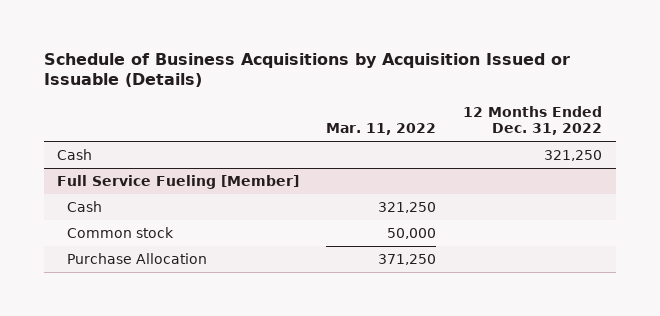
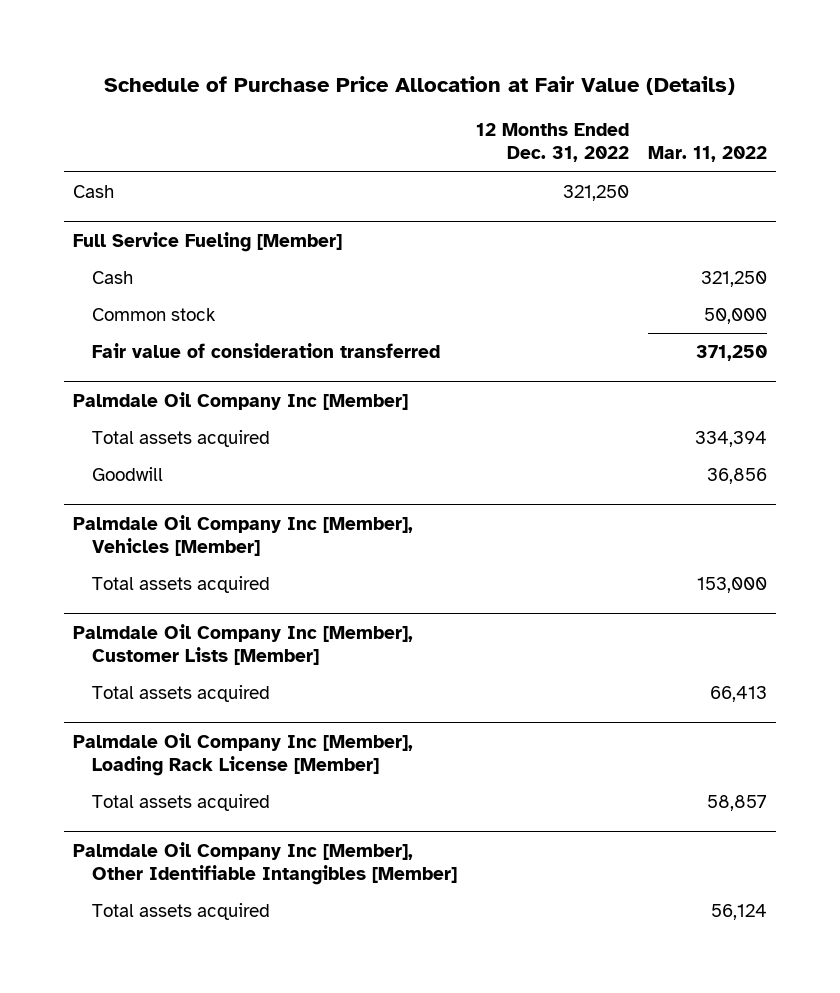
[43,52,570,88] Schedule of Business Acquisitions by Acquisition Issued or Issuable (Details) -> [104,76,736,96] Schedule of Purchase Price Allocation at Fair Value (Details)
[66,253,207,265] Purchase Allocation -> [92,342,441,358] Fair value of consideration transferred
none -> [73,391,409,410] Palmdale Oil Company Inc [Member]
none -> [92,429,271,447] Total assets acquired
none -> [92,466,164,481] Goodwill
none -> [73,514,414,556] Palmdale Oil Company Inc [Member], Vehicles [Member]
none -> [92,575,271,593] Total assets acquired
none -> [73,623,414,665] Palmdale Oil Company Inc [Member], Customer Lists [Member]
none -> [92,684,271,702] Total assets acquired
none -> [73,732,414,776] Palmdale Oil Company Inc [Member], Loading Rack License [Member]
none -> [92,793,271,811] Total assets acquired
none -> [73,841,458,885] Palmdale Oil Company Inc [Member], Other Identifiable Intangibles [Member]
none -> [92,902,271,920] Total assets acquired

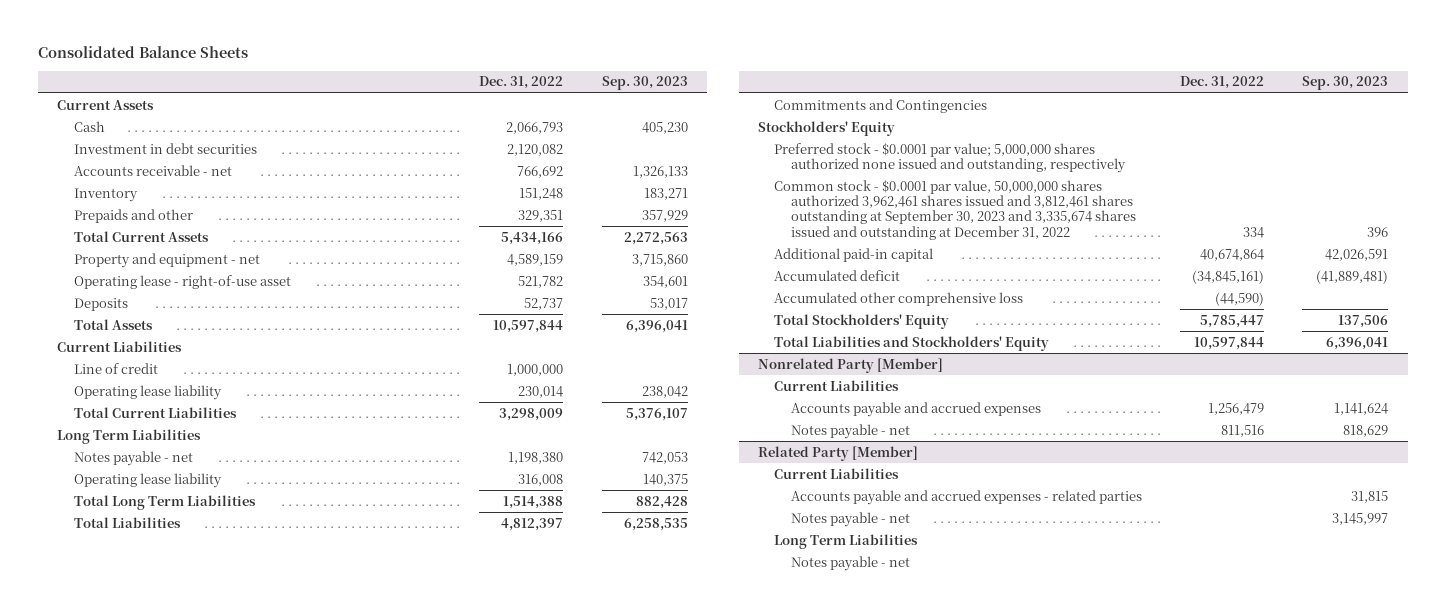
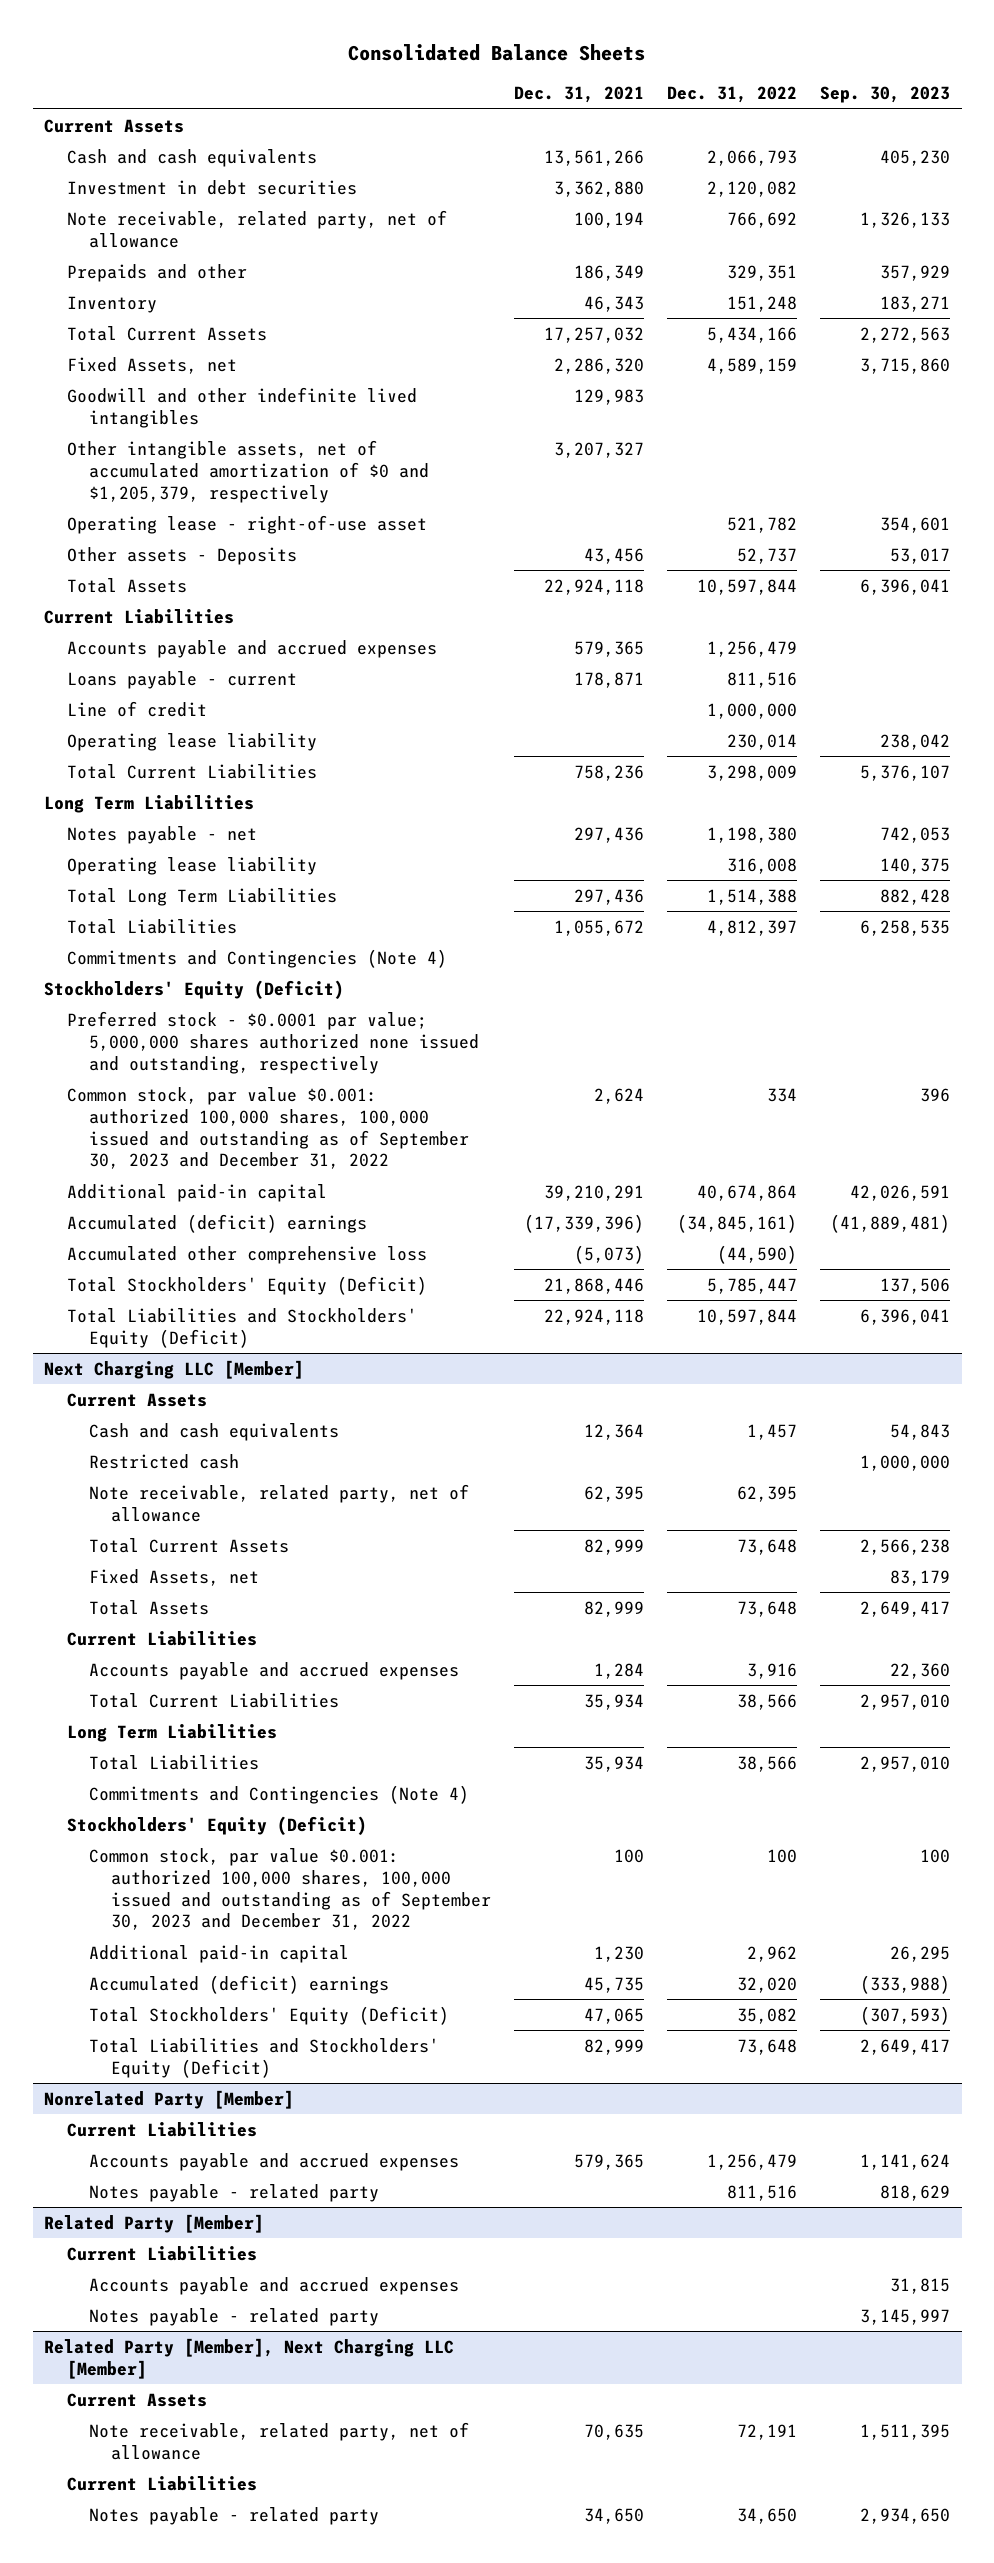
none -> [514,86,645,104] Dec. 31, 2021
[73,120,105,132] Cash -> [66,148,317,167] Cash and cash equivalents
[73,164,232,176] Accounts receivable - net -> [66,209,447,248] Note receivable, related party, net of allowance
[73,187,138,202] Inventory -> [66,295,157,313] Inventory
[73,252,260,268] Property and equipment - net -> [66,356,237,374] Fixed Assets, net
none -> [66,386,417,428] Goodwill and other indefinite lived intangibles
none -> [66,439,429,503] Other intangible assets, net of accumulated amortization of $0 and $1,205,379, respectively
[73,297,128,311] Deposits -> [66,546,297,565] Other assets - Deposits
none -> [66,639,437,658] Accounts payable and accrued expenses
none -> [66,670,297,689] Loans payable - current
[774,98,988,113] Commitments and Contingencies -> [66,948,447,968] Commitments and Contingencies (Note 4)
[758,120,896,136] Stockholders' Equity -> [44,979,345,999] Stockholders' Equity (Deficit)
[774,179,1136,240] Common stock - $0.0001 par value, 50,000,000 shares authorized 3,962,461 shares issued and 3,812,461 shares outstanding at September 30, 2023 and 3,335,674 shares issued and outstanding at December 31, 2022 -> [66,1086,469,1170] Common stock, par value $0.001: authorized 100,000 shares, 100,000 issued and outstanding as of September 30, 2023 and December 31, 2022
[774,269,901,281] Accumulated deficit -> [66,1213,367,1233] Accumulated (deficit) earnings
[774,313,950,329] Total Stockholders' Equity -> [66,1275,427,1295] Total Stockholders' Equity (Deficit)
[774,335,1050,351] Total Liabilities and Stockholders' Equity -> [66,1307,417,1348] Total Liabilities and Stockholders' Equity (Deficit)
none -> [44,1359,305,1379] Next Charging LLC [Member]
none -> [66,1392,207,1407] Current Assets
none -> [88,1422,339,1441] Cash and cash equivalents
none -> [88,1453,239,1469] Restricted cash
none -> [88,1483,469,1522] Note receivable, related party, net of allowance
none -> [88,1537,289,1553] Total Current Assets
none -> [88,1568,259,1586] Fixed Assets, net
none -> [88,1599,209,1615] Total Assets
none -> [66,1630,257,1646] Current Liabilities
none -> [88,1661,459,1680] Accounts payable and accrued expenses
none -> [88,1692,339,1708] Total Current Liabilities
none -> [66,1723,277,1742] Long Term Liabilities
none -> [88,1754,259,1770] Total Liabilities
none -> [88,1784,469,1804] Commitments and Contingencies (Note 4)
none -> [66,1815,367,1835] Stockholders' Equity (Deficit)
none -> [88,1847,492,1931] Common stock, par value $0.001: authorized 100,000 shares, 100,000 issued and outstanding as of September 30, 2023 and December 31, 2022
none -> [88,1944,349,1963] Additional paid-in capital
none -> [88,1974,389,1994] Accumulated (deficit) earnings
none -> [88,2005,449,2025] Total Stockholders' Equity (Deficit)
none -> [88,2037,439,2078] Total Liabilities and Stockholders' Equity (Deficit)
[790,423,910,439] Notes payable - net -> [88,2183,379,2202] Notes payable - related party
[774,533,919,549] Long Term Liabilities -> none
[790,555,910,571] Notes payable - net -> none
[790,489,1142,505] Accounts payable and accrued expenses - related parties -> [88,2276,459,2295] Accounts payable and accrued expenses
[790,511,910,527] Notes payable - net -> [88,2307,379,2326] Notes payable - related party
none -> [44,2337,455,2379] Related Party [Member], Next Charging LLC [Member]
none -> [66,2392,207,2407] Current Assets
none -> [88,2421,469,2460] Note receivable, related party, net of allowance
none -> [66,2475,257,2491] Current Liabilities
none -> [88,2506,379,2525] Notes payable - related party

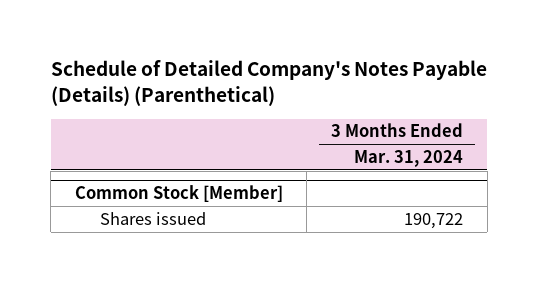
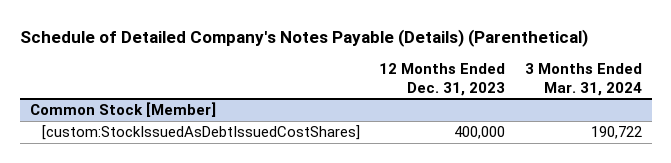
none -> [379,63,506,96] 12 Months Ended Dec. 31, 2023
[100,211,207,225] Shares issued -> [41,125,360,141] [custom:StockIssuedAsDebtIssuedCostShares]

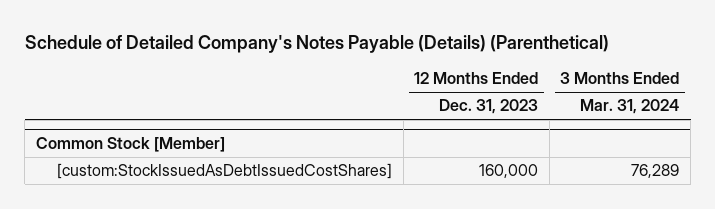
[454,126,506,140] 400,000 -> [479,164,539,179] 160,000
[590,126,642,140] 190,722 -> [631,164,680,179] 76,289

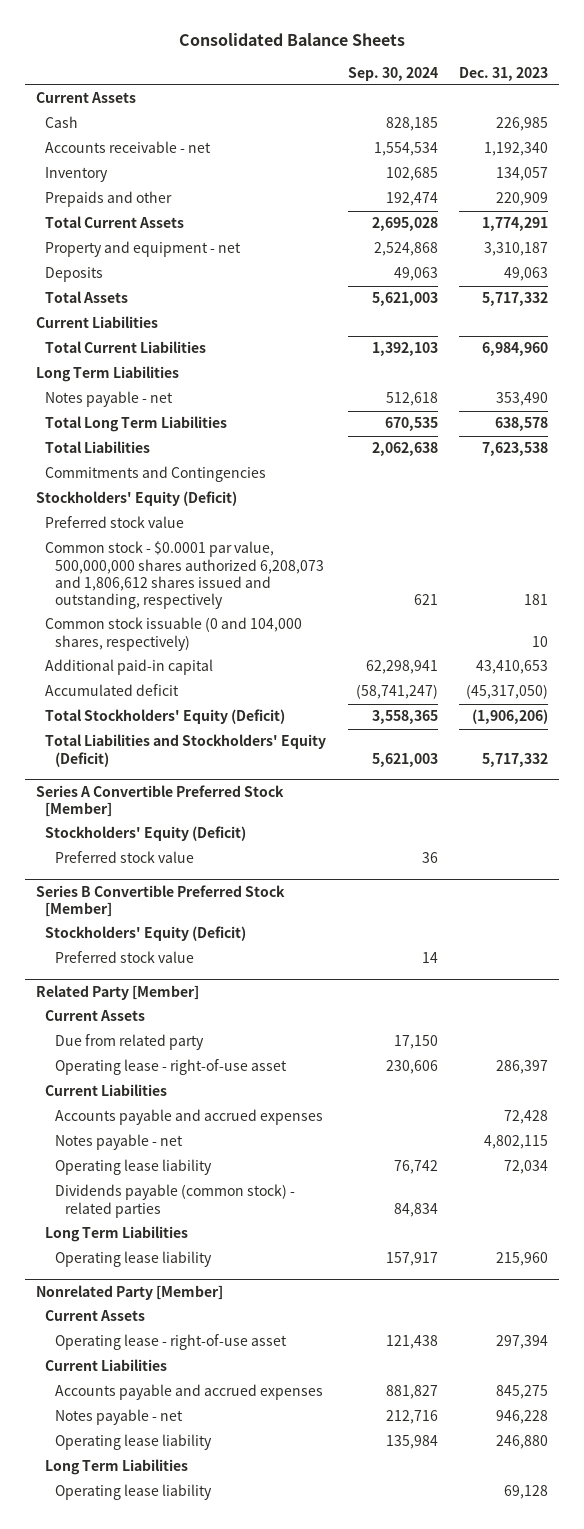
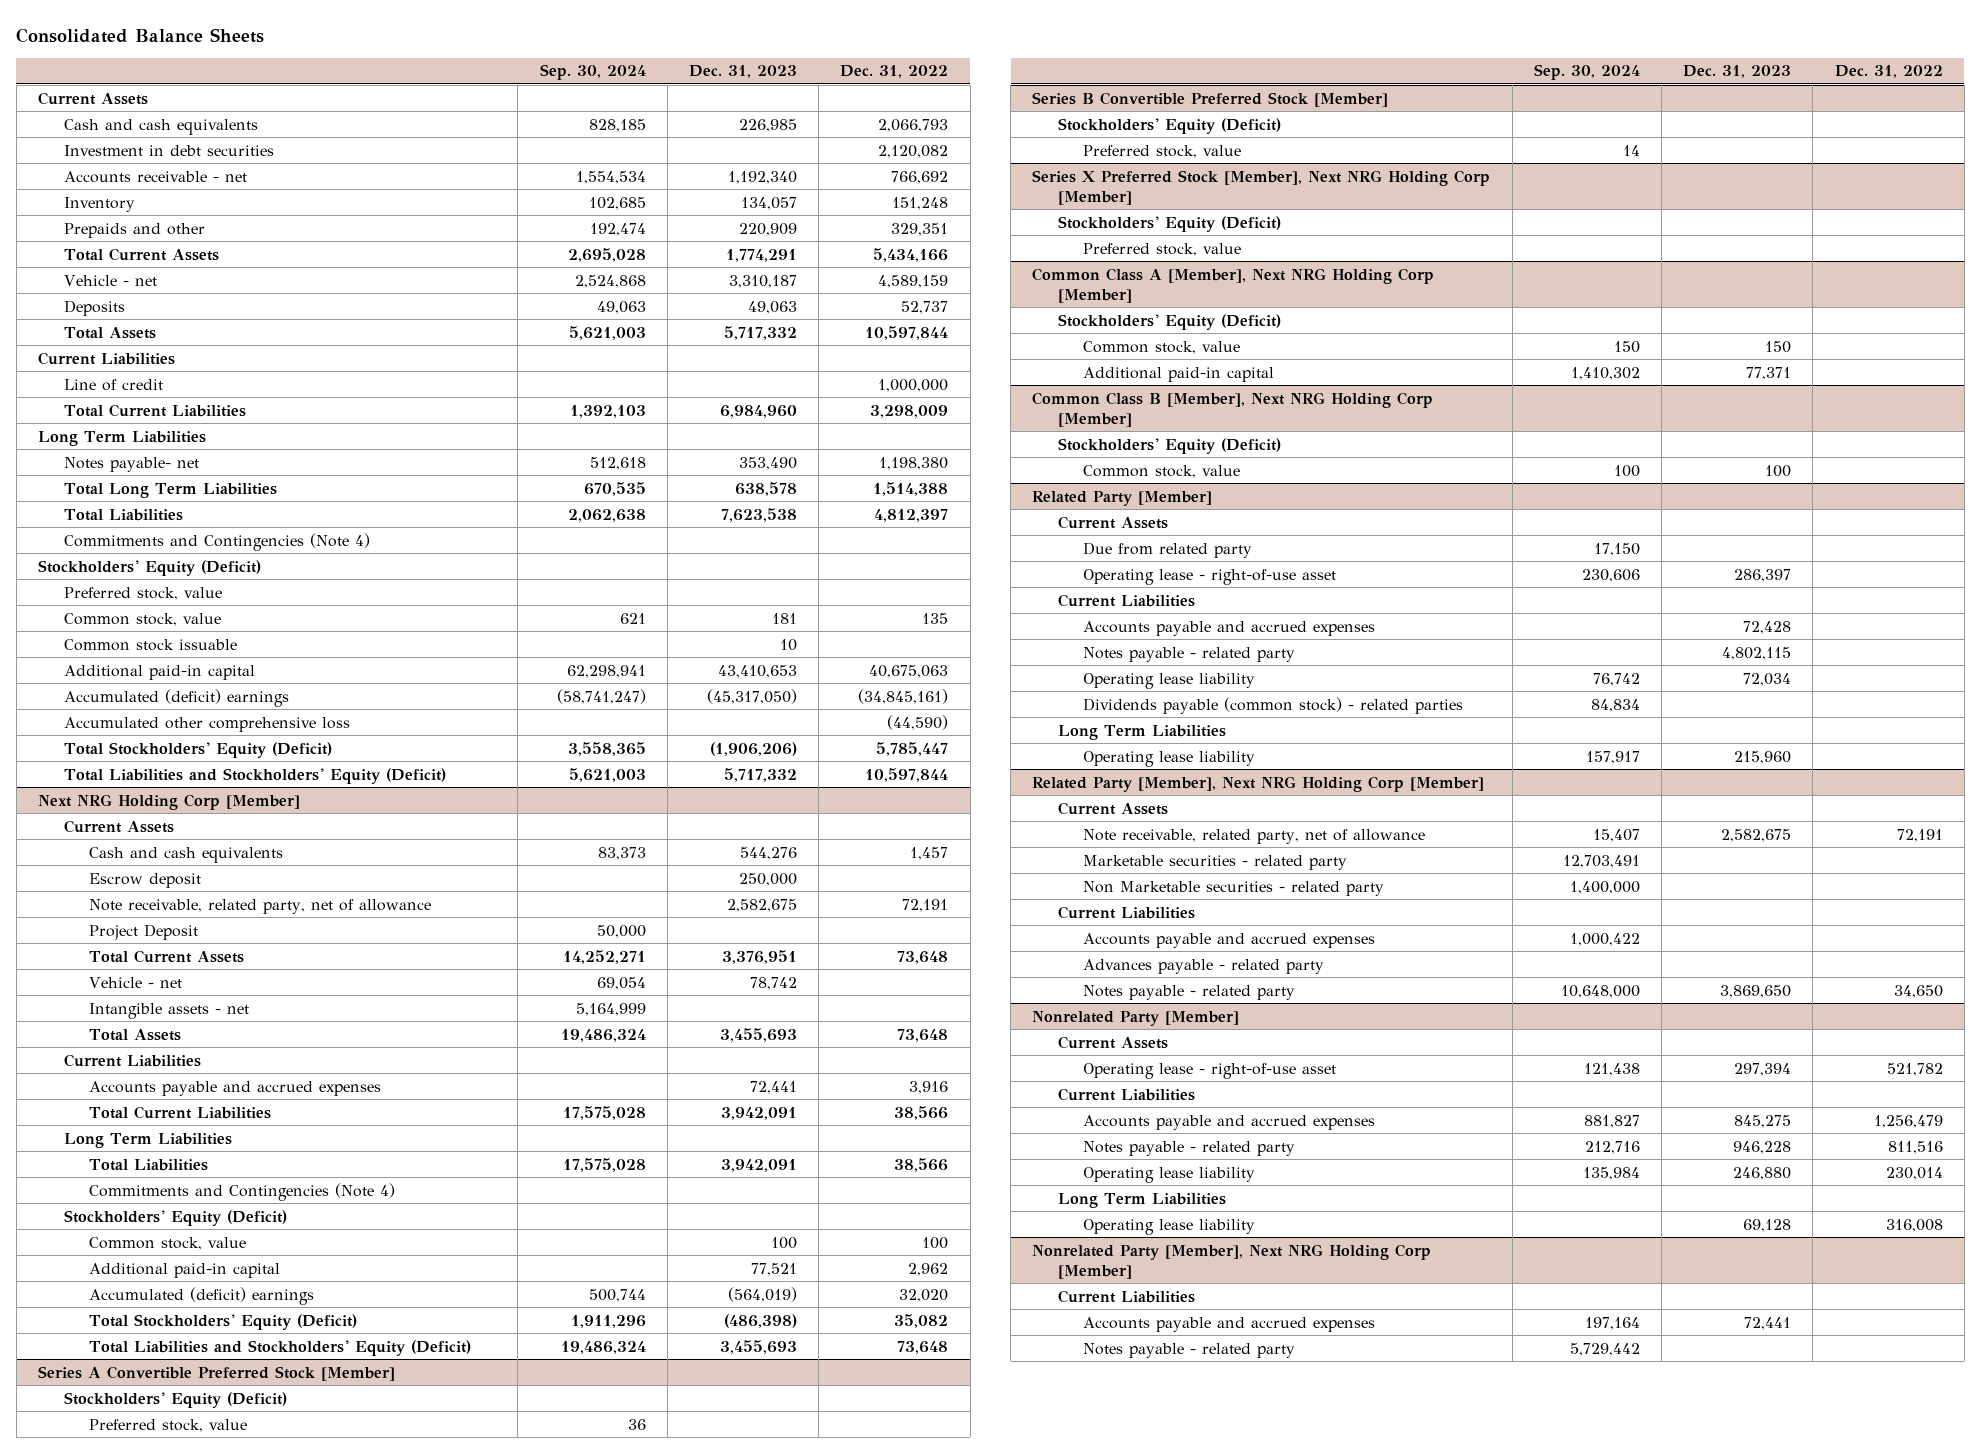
none -> [840,65,949,79] Dec. 31, 2022
[45,116,79,129] Cash -> [63,118,258,135] Cash and cash equivalents
none -> [63,144,274,156] Investment in debt securities
[45,241,242,258] Property and equipment - net -> [63,274,157,286] Vehicle - net
none -> [63,378,163,391] Line of credit
[45,391,174,408] Notes payable - net -> [63,456,199,472] Notes payable- net
[45,466,267,483] Commitments and Contingencies -> [63,532,370,551] Commitments and Contingencies (Note 4)
[45,516,185,529] Preferred stock value -> [63,586,222,600] Preferred stock, value
[45,541,325,609] Common stock - $0.0001 par value, 500,000,000 shares authorized 6,208,073 and 1,806,612 shares issued and outstanding, respectively -> [63,612,221,626] Common stock, value
[45,617,303,651] Common stock issuable (0 and 104,000 shares, respectively) -> [63,638,237,651] Common stock issuable
[45,684,180,697] Accumulated deficit -> [63,688,289,707] Accumulated (deficit) earnings
none -> [63,716,350,732] Accumulated other comprehensive loss
none -> [38,793,301,810] Next NRG Holding Corp [Member]
none -> [63,819,174,833] Current Assets
none -> [89,846,284,863] Cash and cash equivalents
none -> [89,872,202,888] Escrow deposit
none -> [89,898,432,914] Note receivable, related party, net of allowance
none -> [89,923,199,940] Project Deposit
none -> [89,949,245,963] Total Current Assets
none -> [89,976,183,988] Vehicle - net
none -> [89,1002,250,1019] Intangible assets - net
none -> [89,1028,182,1041] Total Assets
none -> [63,1053,201,1067] Current Liabilities
none -> [89,1080,382,1096] Accounts payable and accrued expenses
none -> [89,1105,272,1119] Total Current Liabilities
none -> [63,1132,232,1148] Long Term Liabilities
none -> [89,1158,209,1171] Total Liabilities
none -> [89,1182,396,1201] Commitments and Contingencies (Note 4)
none -> [63,1209,287,1226] Stockholders' Equity (Deficit)
none -> [89,1236,247,1250] Common stock, value
none -> [89,1262,281,1278] Additional paid-in capital
none -> [89,1286,315,1305] Accumulated (deficit) earnings
none -> [89,1313,358,1330] Total Stockholders' Equity (Deficit)
none -> [89,1339,472,1356] Total Liabilities and Stockholders' Equity (Deficit)
[55,851,195,864] Preferred stock value -> [89,1418,248,1432] Preferred stock, value
[55,951,195,964] Preferred stock value -> [1083,144,1242,158] Preferred stock, value
none -> [1032,169,1491,205] Series X Preferred Stock [Member], Next NRG Holding Corp [Member]
none -> [1057,215,1281,232] Stockholders' Equity (Deficit)
none -> [1083,242,1242,256] Preferred stock, value
none -> [1032,267,1435,303] Common Class A [Member], Next NRG Holding Corp [Member]
none -> [1057,313,1281,330] Stockholders' Equity (Deficit)
none -> [1083,340,1241,354] Common stock, value
none -> [1083,366,1275,382] Additional paid-in capital
none -> [1032,391,1434,427] Common Class B [Member], Next NRG Holding Corp [Member]
none -> [1057,437,1281,454] Stockholders' Equity (Deficit)
none -> [1083,464,1241,478] Common stock, value
[55,1134,184,1151] Notes payable - net -> [1083,646,1296,662] Notes payable - related party
none -> [1032,775,1485,792] Related Party [Member], Next NRG Holding Corp [Member]
none -> [1057,801,1168,815] Current Assets
none -> [1083,828,1426,844] Note receivable, related party, net of allowance
none -> [1083,854,1348,870] Marketable securities - related party
none -> [1083,880,1385,896] Non Marketable securities - related party
none -> [1057,905,1195,919] Current Liabilities
none -> [1083,932,1376,948] Accounts payable and accrued expenses
none -> [1083,958,1325,974] Advances payable - related party
none -> [1083,984,1296,1000] Notes payable - related party
[55,1409,184,1426] Notes payable - net -> [1083,1140,1296,1156] Notes payable - related party
none -> [1032,1243,1432,1279] Nonrelated Party [Member], Next NRG Holding Corp [Member]
none -> [1057,1289,1195,1303] Current Liabilities
none -> [1083,1316,1376,1332] Accounts payable and accrued expenses
none -> [1083,1342,1296,1358] Notes payable - related party

